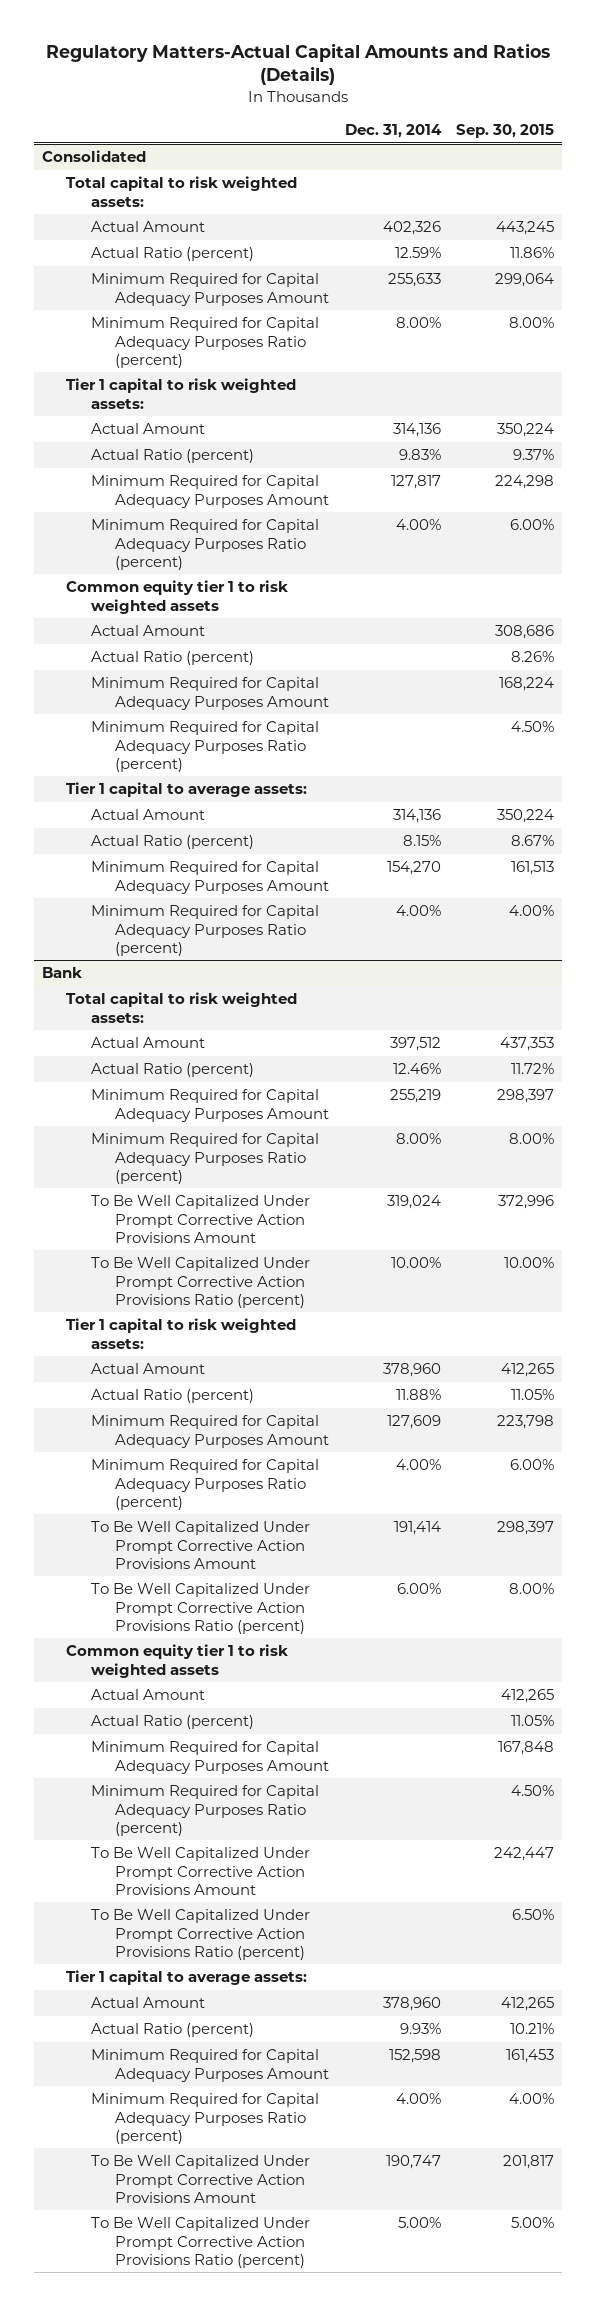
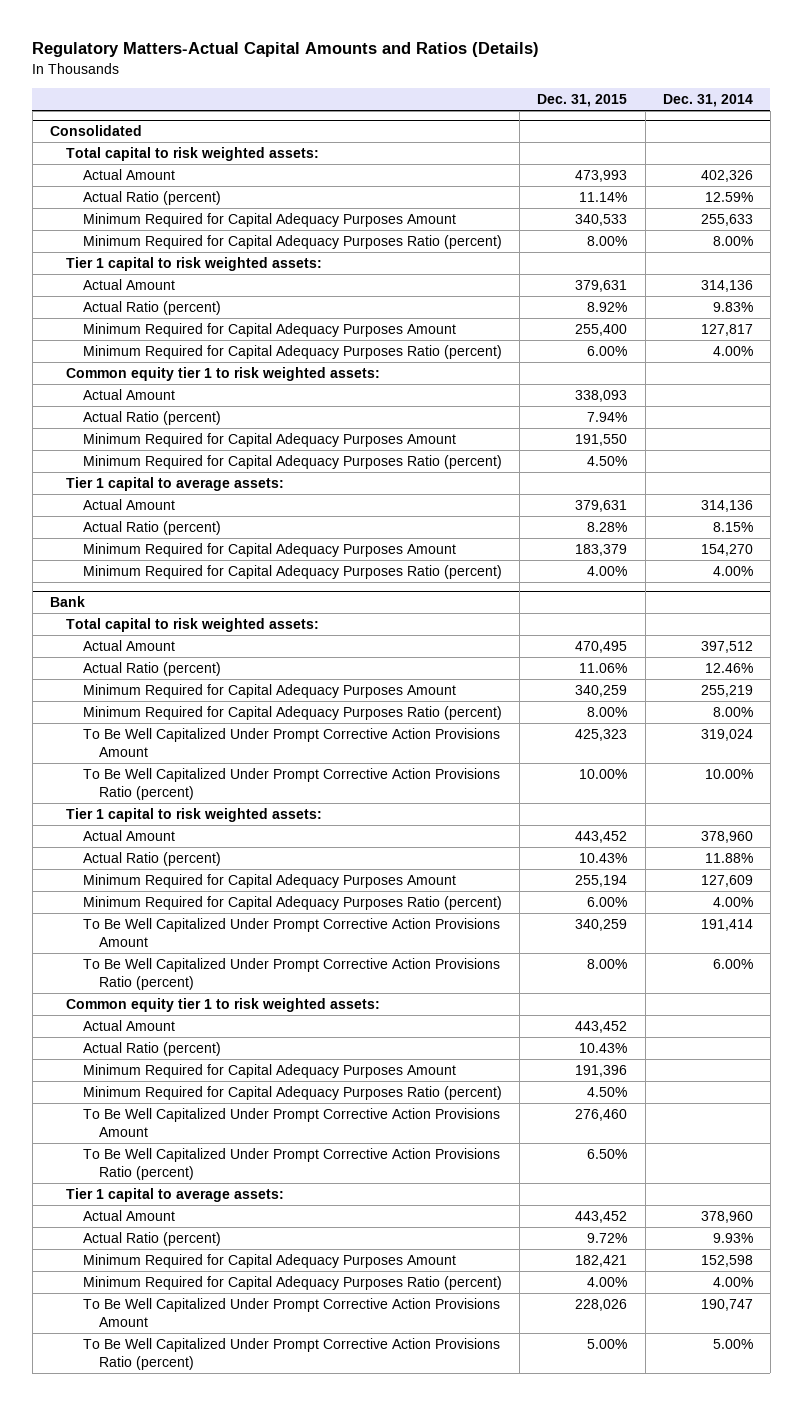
[456,124,555,139] Sep. 30, 2015 -> none
none -> [537,93,628,107] Dec. 31, 2015
[66,580,289,614] Common equity tier 1 to risk weighted assets -> [66,367,381,382] Common equity tier 1 to risk weighted assets:
[66,1644,289,1678] Common equity tier 1 to risk weighted assets -> [66,998,381,1013] Common equity tier 1 to risk weighted assets:

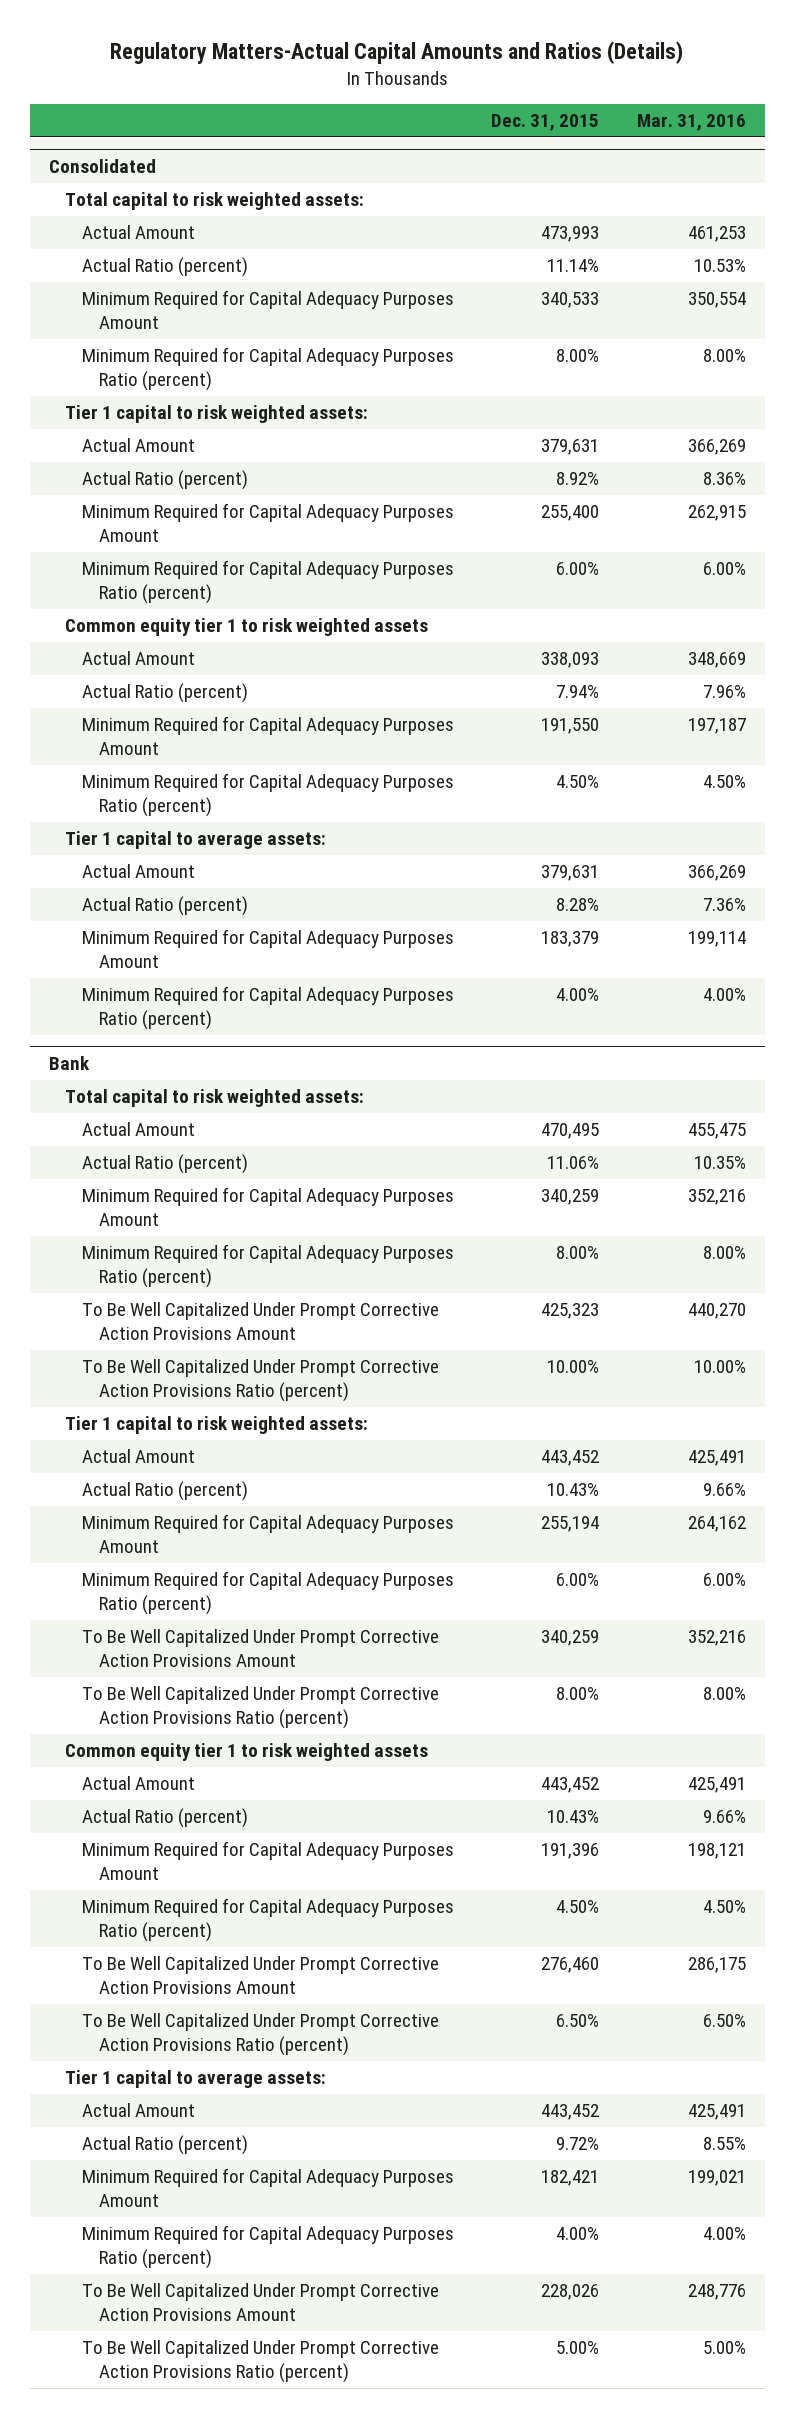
[662,93,753,107] Dec. 31, 2014 -> none
none -> [636,113,746,131] Mar. 31, 2016
[66,367,381,382] Common equity tier 1 to risk weighted assets: -> [65,618,429,637] Common equity tier 1 to risk weighted assets
[66,998,381,1013] Common equity tier 1 to risk weighted assets: -> [65,1743,429,1762] Common equity tier 1 to risk weighted assets

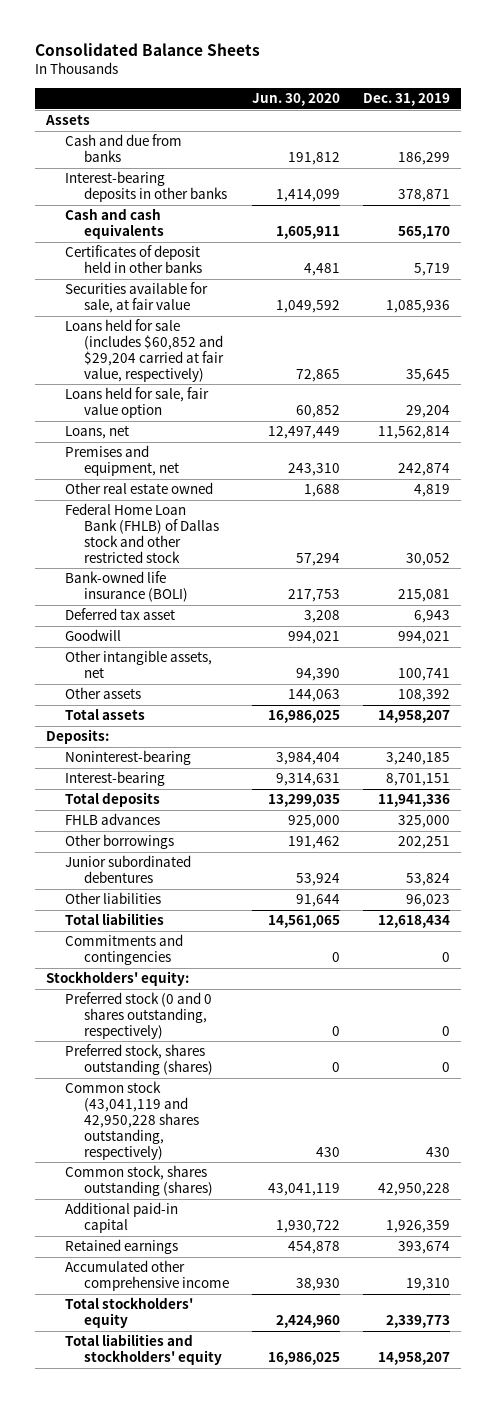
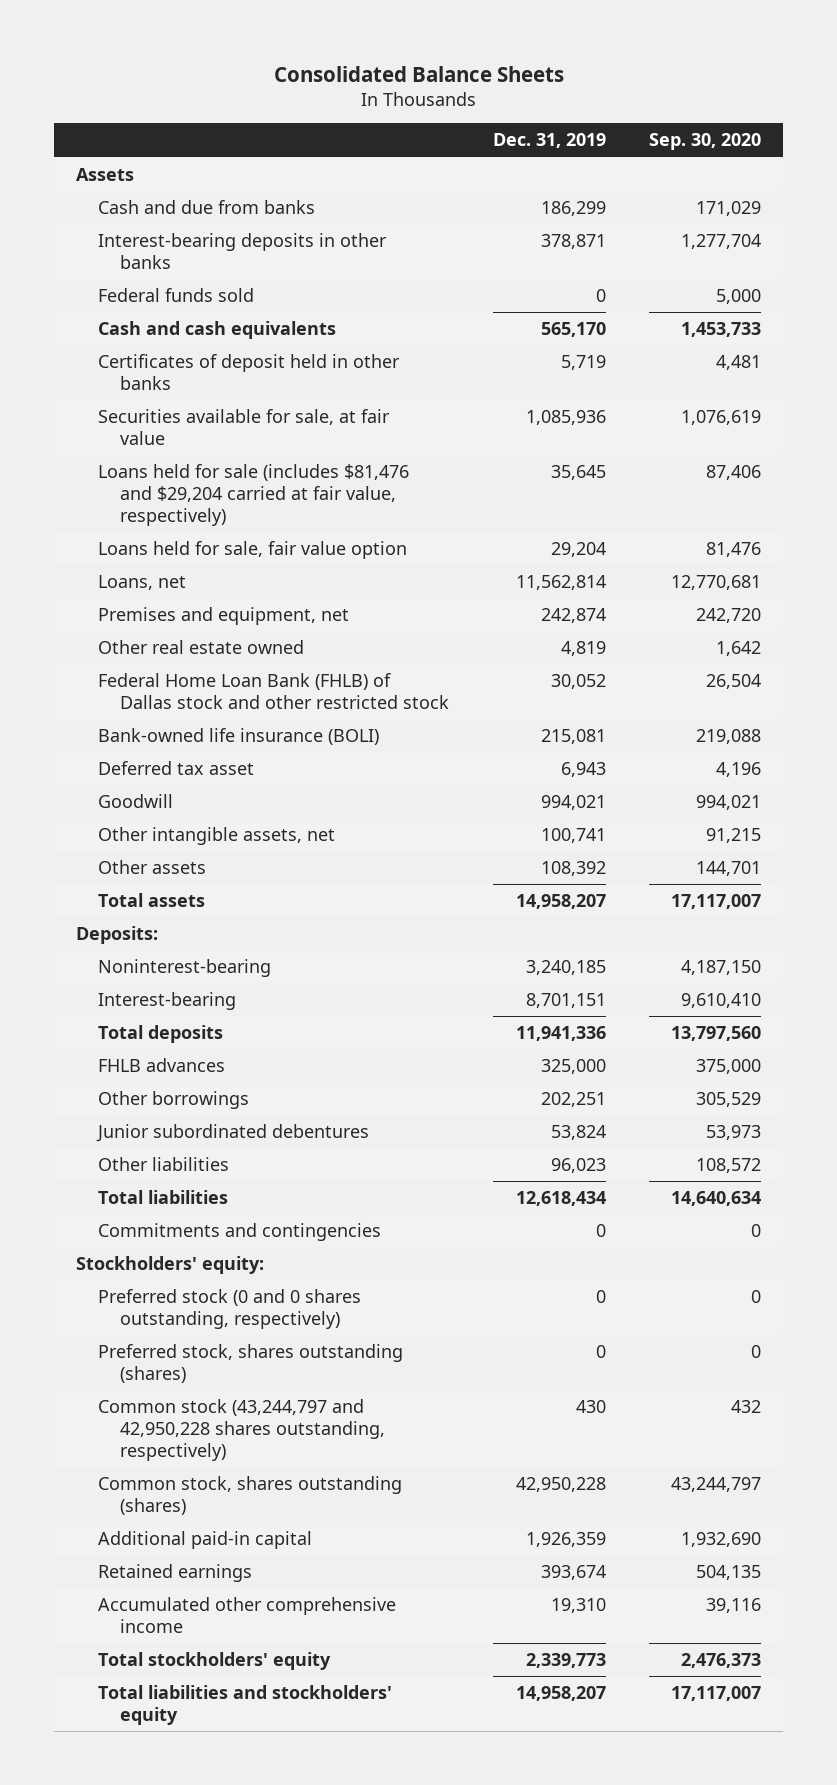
[251,93,340,107] Jun. 30, 2020 -> none
none -> [649,133,762,151] Sep. 30, 2020
none -> [97,287,254,302] Federal funds sold
[65,319,224,382] Loans held for sale (includes $60,852 and $29,204 carried at fair value, respectively) -> [97,463,409,527] Loans held for sale (includes $81,476 and $29,204 carried at fair value, respectively)
[65,1081,199,1160] Common stock (43,041,119 and 42,950,228 shares outstanding, respectively) -> [97,1398,386,1462] Common stock (43,244,797 and 42,950,228 shares outstanding, respectively)

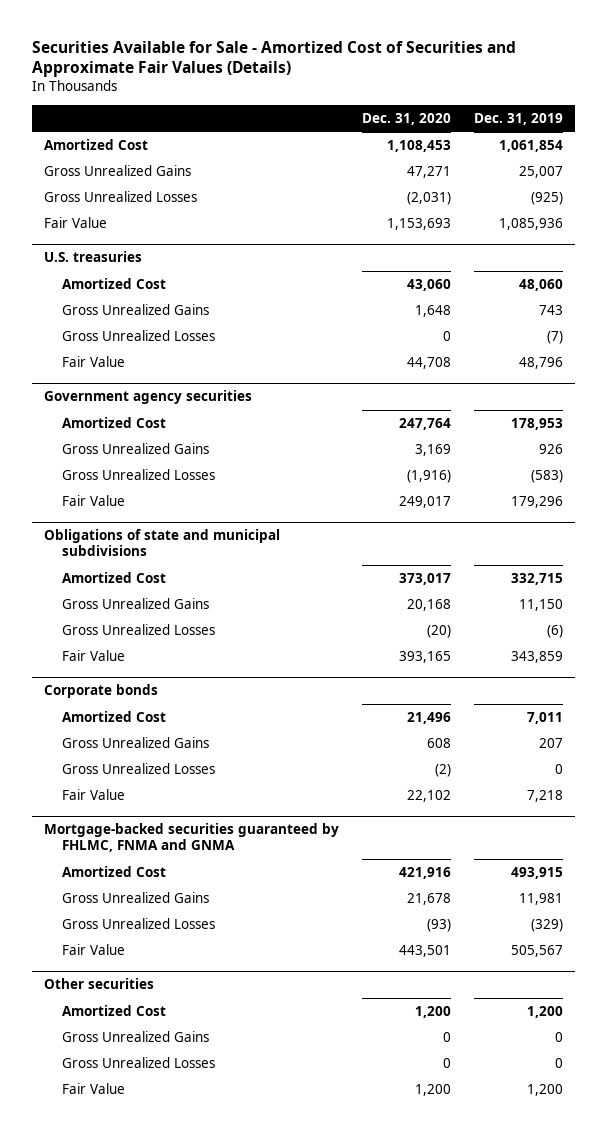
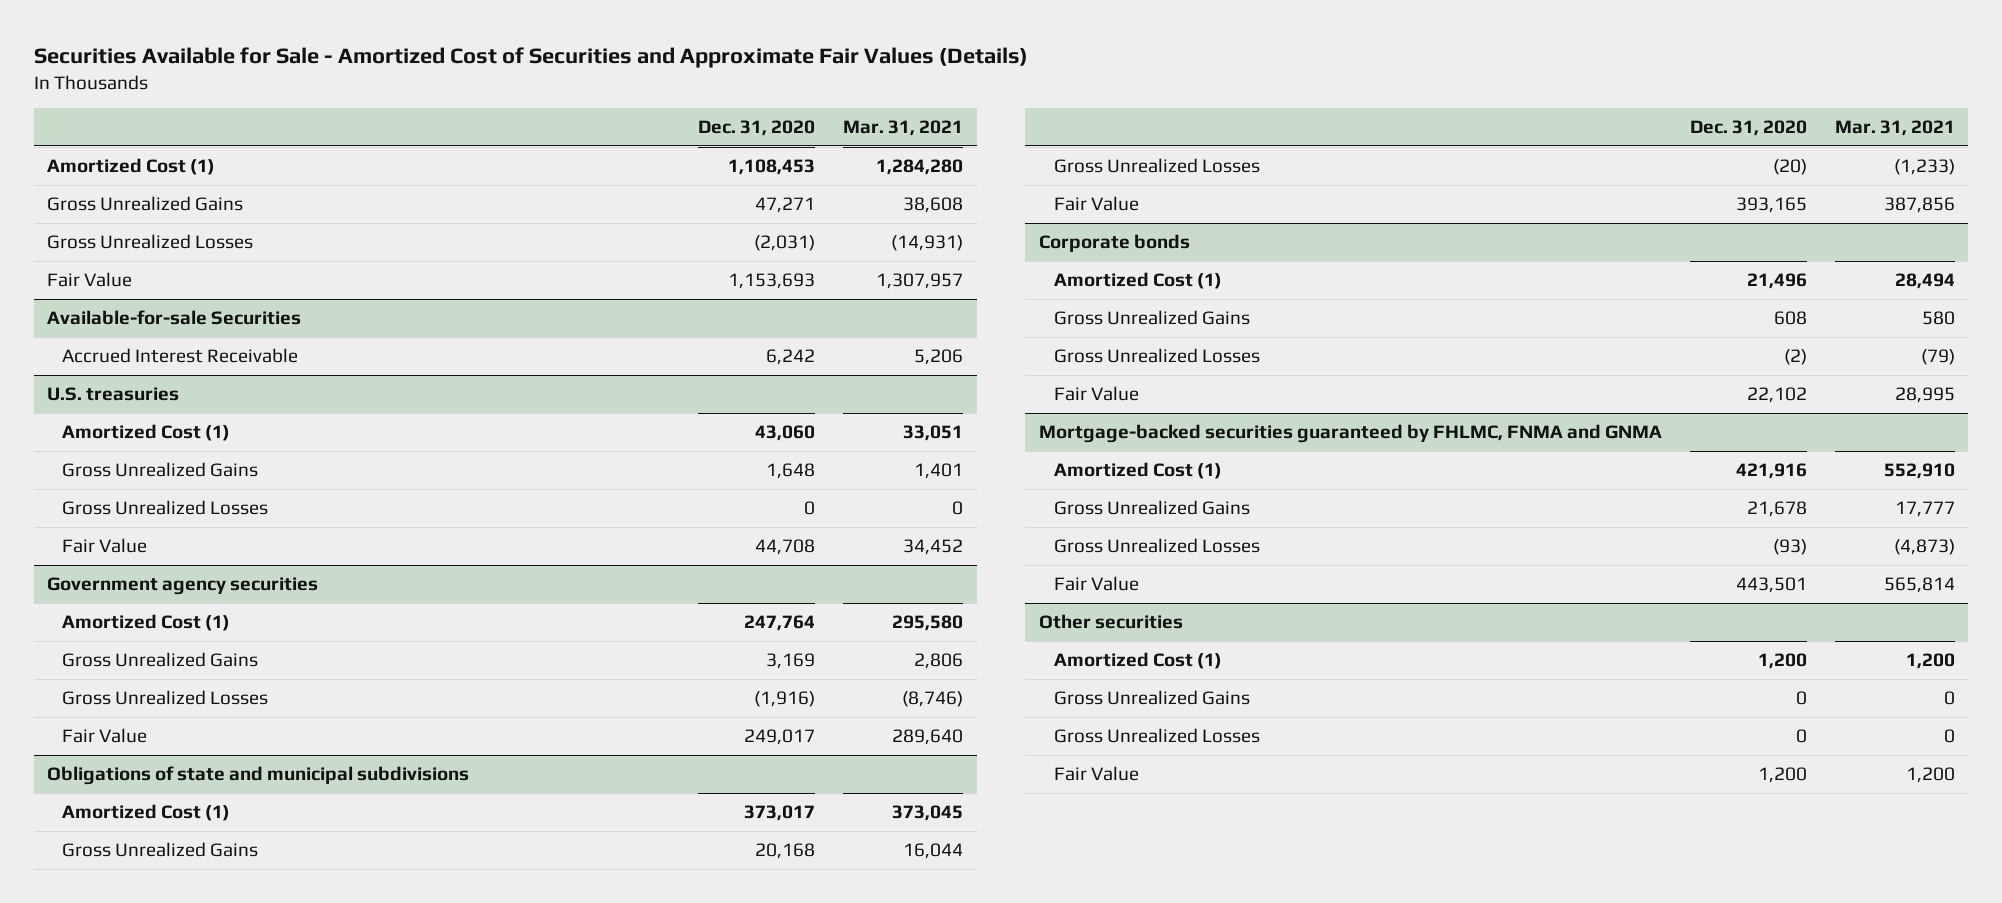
[474,112,564,125] Dec. 31, 2019 -> none
none -> [843,120,964,137] Mar. 31, 2021
[43,138,148,150] Amortized Cost -> [47,158,216,176] Amortized Cost (1)
none -> [47,310,302,326] Available-for-sale Securities
none -> [62,348,299,364] Accrued Interest Receivable
[61,277,166,289] Amortized Cost -> [62,424,231,442] Amortized Cost (1)
[61,416,166,428] Amortized Cost -> [62,614,231,632] Amortized Cost (1)
[61,571,166,583] Amortized Cost -> [62,804,231,822] Amortized Cost (1)
[61,710,166,722] Amortized Cost -> [1053,272,1222,290] Amortized Cost (1)
[61,865,166,877] Amortized Cost -> [1053,462,1222,480] Amortized Cost (1)
[61,1004,166,1016] Amortized Cost -> [1053,652,1222,670] Amortized Cost (1)

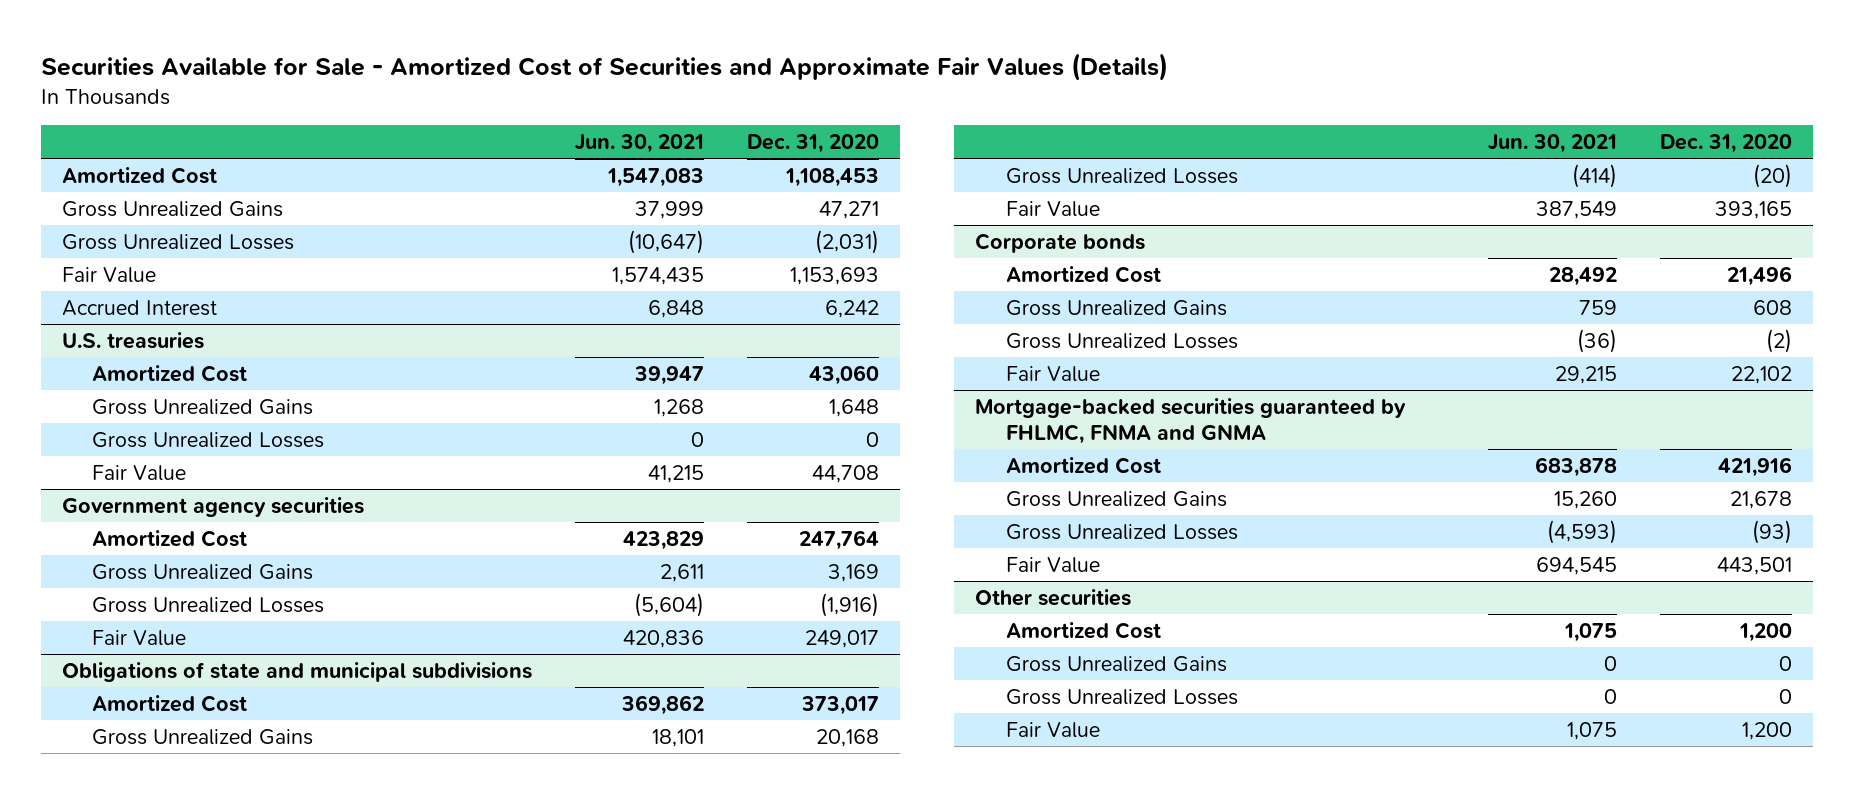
[843,120,964,137] Mar. 31, 2021 -> none
none -> [575,134,705,154] Jun. 30, 2021
[47,158,216,176] Amortized Cost (1) -> [62,166,218,184] Amortized Cost
[47,310,302,326] Available-for-sale Securities -> none
[62,348,299,364] Accrued Interest Receivable -> [62,299,218,316] Accrued Interest
[62,424,231,442] Amortized Cost (1) -> [92,364,248,382] Amortized Cost
[62,614,231,632] Amortized Cost (1) -> [92,529,248,547] Amortized Cost
[62,804,231,822] Amortized Cost (1) -> [92,694,248,712] Amortized Cost
[1053,272,1222,290] Amortized Cost (1) -> [1005,265,1161,283] Amortized Cost
[1053,462,1222,480] Amortized Cost (1) -> [1005,456,1161,474] Amortized Cost
[1053,652,1222,670] Amortized Cost (1) -> [1005,621,1161,639] Amortized Cost

